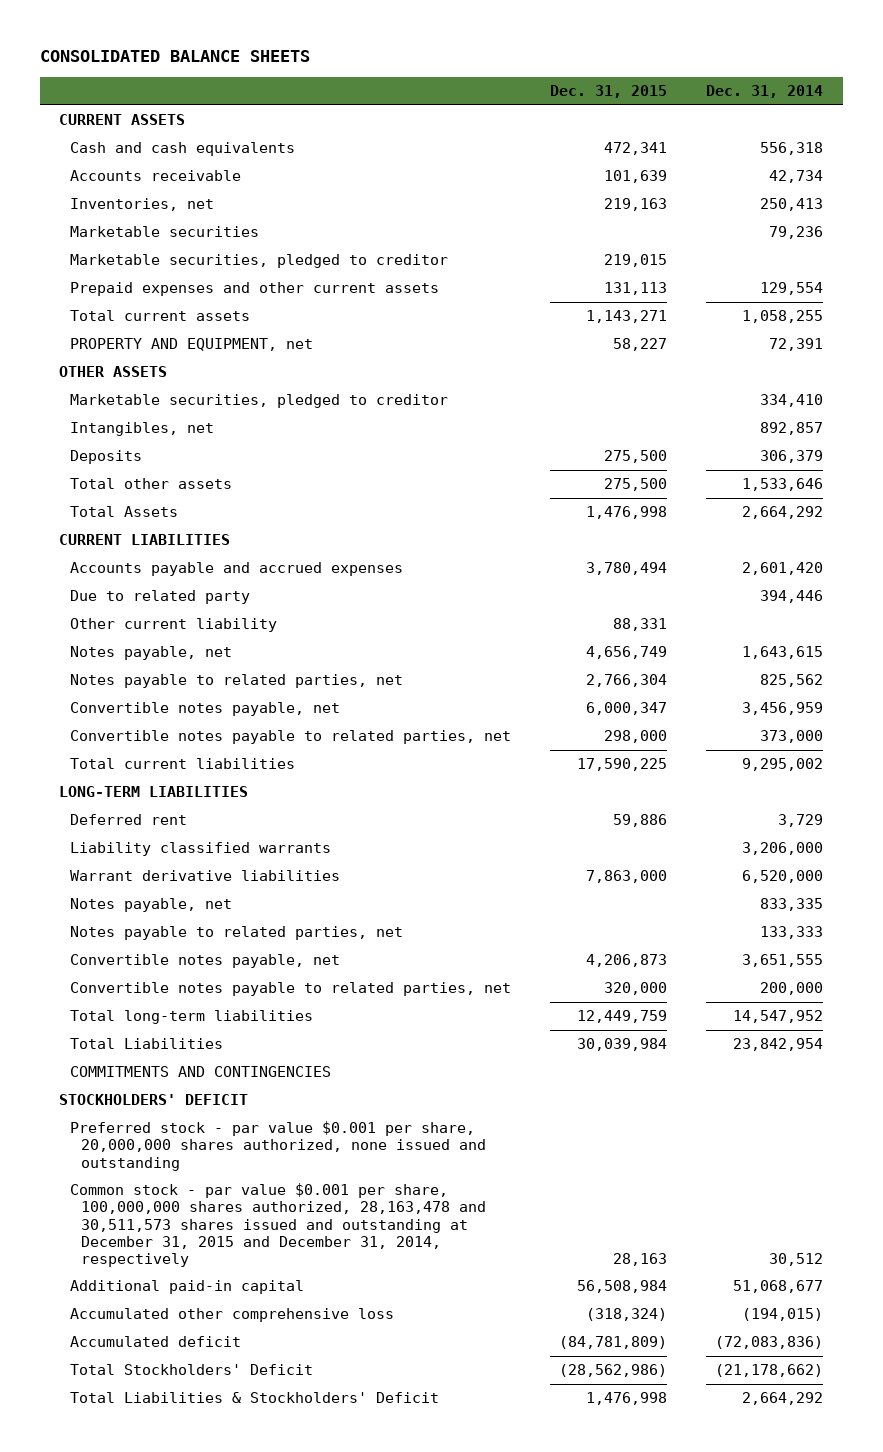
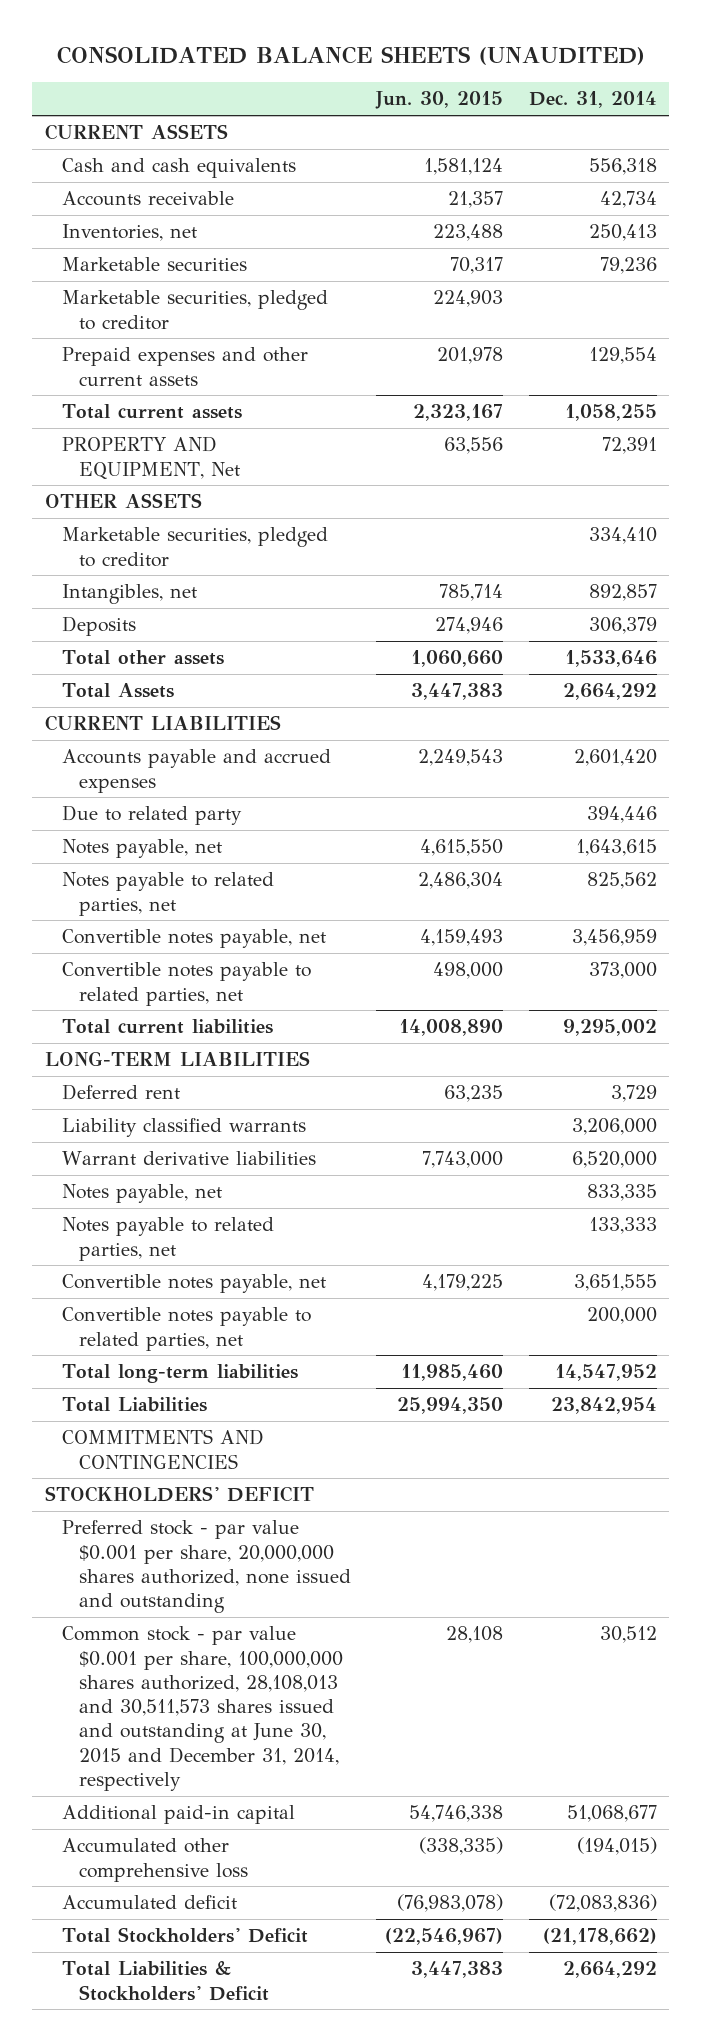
[39,50,310,63] CONSOLIDATED BALANCE SHEETS -> [56,45,645,65] CONSOLIDATED BALANCE SHEETS (UNAUDITED)
[550,85,668,99] Dec. 31, 2015 -> none
none -> [375,91,504,110] Jun. 30, 2015
[70,338,314,352] PROPERTY AND EQUIPMENT, net -> [62,436,241,480] PROPERTY AND EQUIPMENT, Net
[70,618,278,633] Other current liability -> none
[70,1183,486,1267] Common stock - par value $0.001 per share, 100,000,000 shares authorized, 28,163,478 and 30,511,573 shares issued and outstanding at December 31, 2015 and December 31, 2014, respectively -> [62,1626,344,1792] Common stock - par value $0.001 per share, 100,000,000 shares authorized, 28,108,013 and 30,511,573 shares issued and outstanding at June 30, 2015 and December 31, 2014, respectively

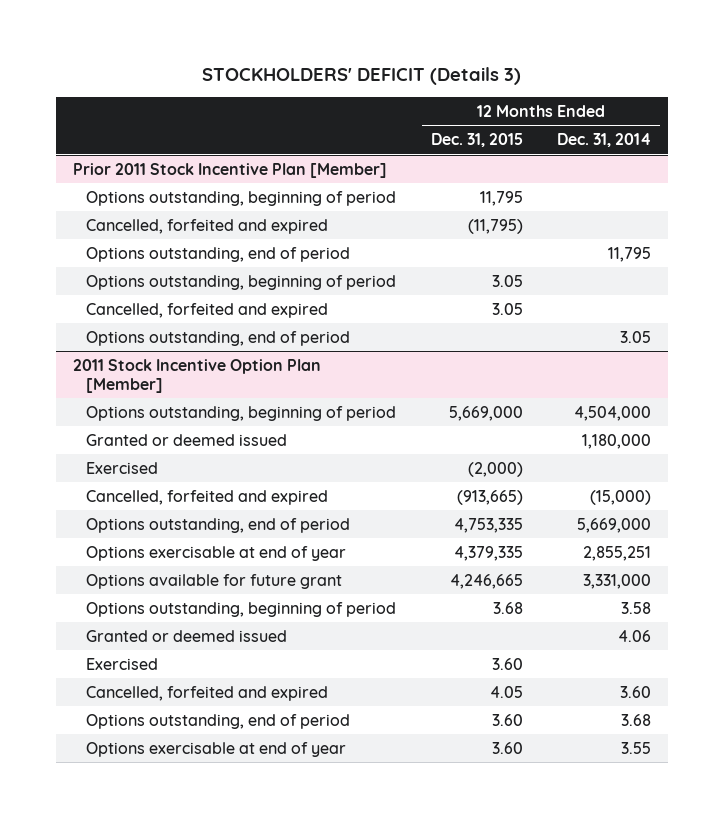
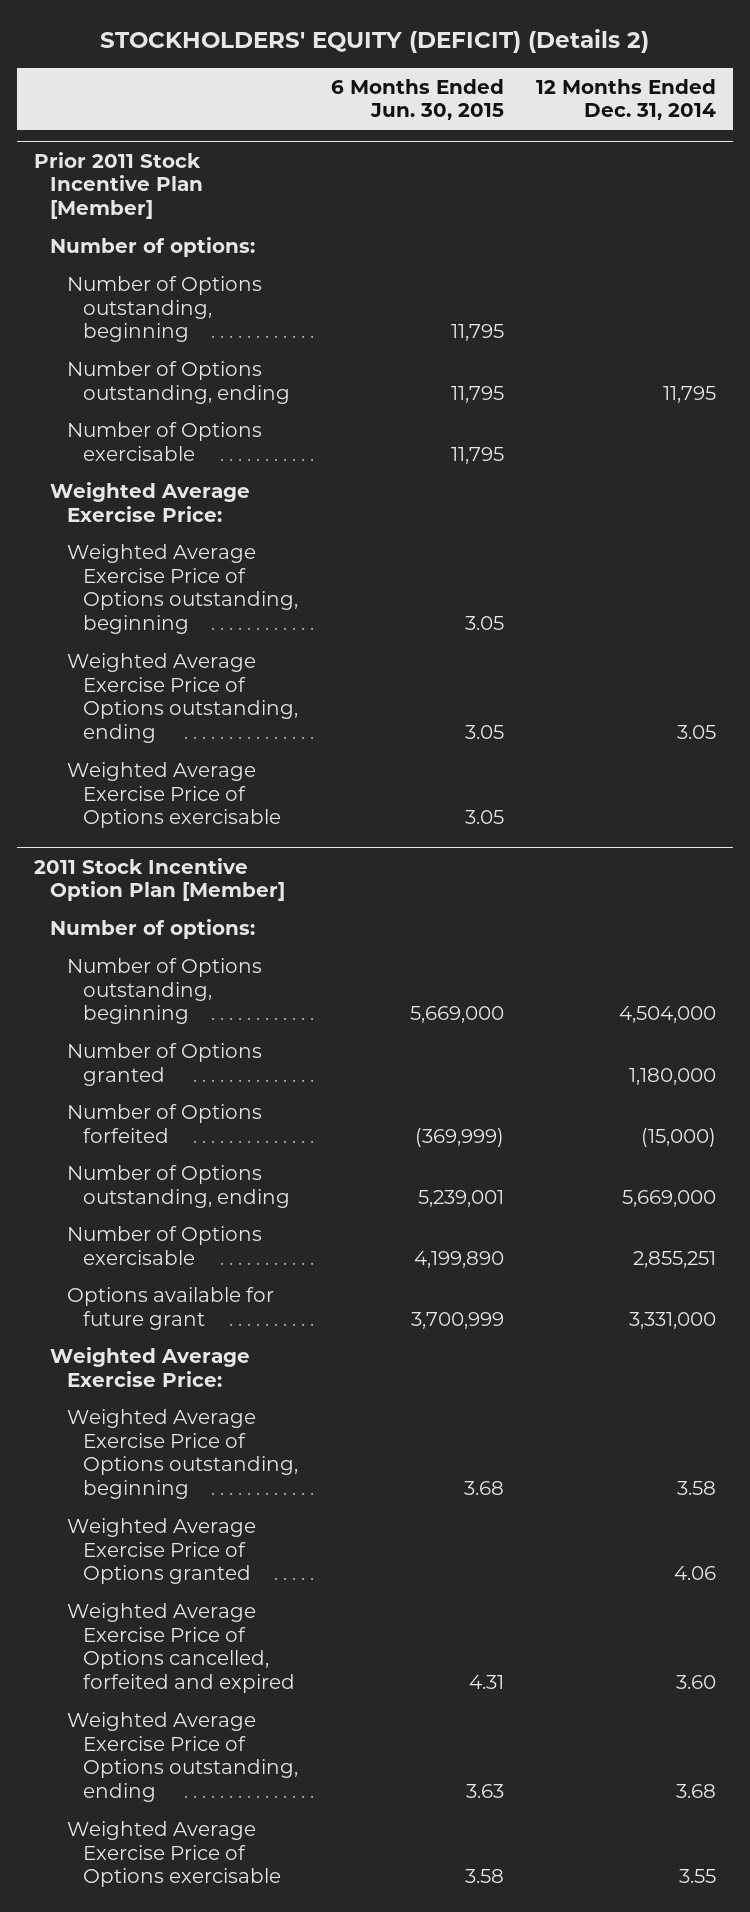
[202,67,522,86] STOCKHOLDERS' DEFICIT (Details 3) -> [99,29,649,54] STOCKHOLDERS' EQUITY (DEFICIT) (Details 2)
[430,133,523,148] Dec. 31, 2015 -> none
none -> [330,78,504,121] 6 Months Ended Jun. 30, 2015
[86,218,329,234] Cancelled, forfeited and expired -> none
[86,302,329,318] Cancelled, forfeited and expired -> none
none -> [50,236,256,257] Number of options:
[86,190,397,206] Options outstanding, beginning of period -> [66,275,262,343] Number of Options outstanding, beginning
[86,246,351,262] Options outstanding, end of period -> [66,360,291,404] Number of Options outstanding, ending
none -> [66,421,262,461] Number of Options exercisable
none -> [50,481,251,522] Weighted Average Exercise Price:
[86,274,397,290] Options outstanding, beginning of period -> [66,543,299,635] Weighted Average Exercise Price of Options outstanding, beginning
[86,330,351,346] Options outstanding, end of period -> [66,652,299,744] Weighted Average Exercise Price of Options outstanding, ending
none -> [66,761,282,829] Weighted Average Exercise Price of Options exercisable
[86,461,159,474] Exercised -> none
none -> [50,918,256,939] Number of options:
[86,405,397,421] Options outstanding, beginning of period -> [66,957,262,1025] Number of Options outstanding, beginning
[86,433,288,446] Granted or deemed issued -> [66,1042,262,1086] Number of Options granted
[86,489,329,505] Cancelled, forfeited and expired -> [66,1103,262,1143] Number of Options forfeited
[86,517,351,533] Options outstanding, end of period -> [66,1164,291,1208] Number of Options outstanding, ending
[86,545,347,561] Options exercisable at end of year -> [66,1225,262,1265] Number of Options exercisable
[86,657,159,670] Exercised -> none
[86,685,329,701] Cancelled, forfeited and expired -> none
none -> [50,1346,251,1387] Weighted Average Exercise Price:
[86,601,397,617] Options outstanding, beginning of period -> [66,1408,299,1500] Weighted Average Exercise Price of Options outstanding, beginning
[86,629,288,642] Granted or deemed issued -> [66,1517,256,1585] Weighted Average Exercise Price of Options granted
none -> [66,1602,296,1694] Weighted Average Exercise Price of Options cancelled, forfeited and expired
[86,713,351,729] Options outstanding, end of period -> [66,1711,299,1803] Weighted Average Exercise Price of Options outstanding, ending
[86,741,347,757] Options exercisable at end of year -> [66,1820,282,1888] Weighted Average Exercise Price of Options exercisable

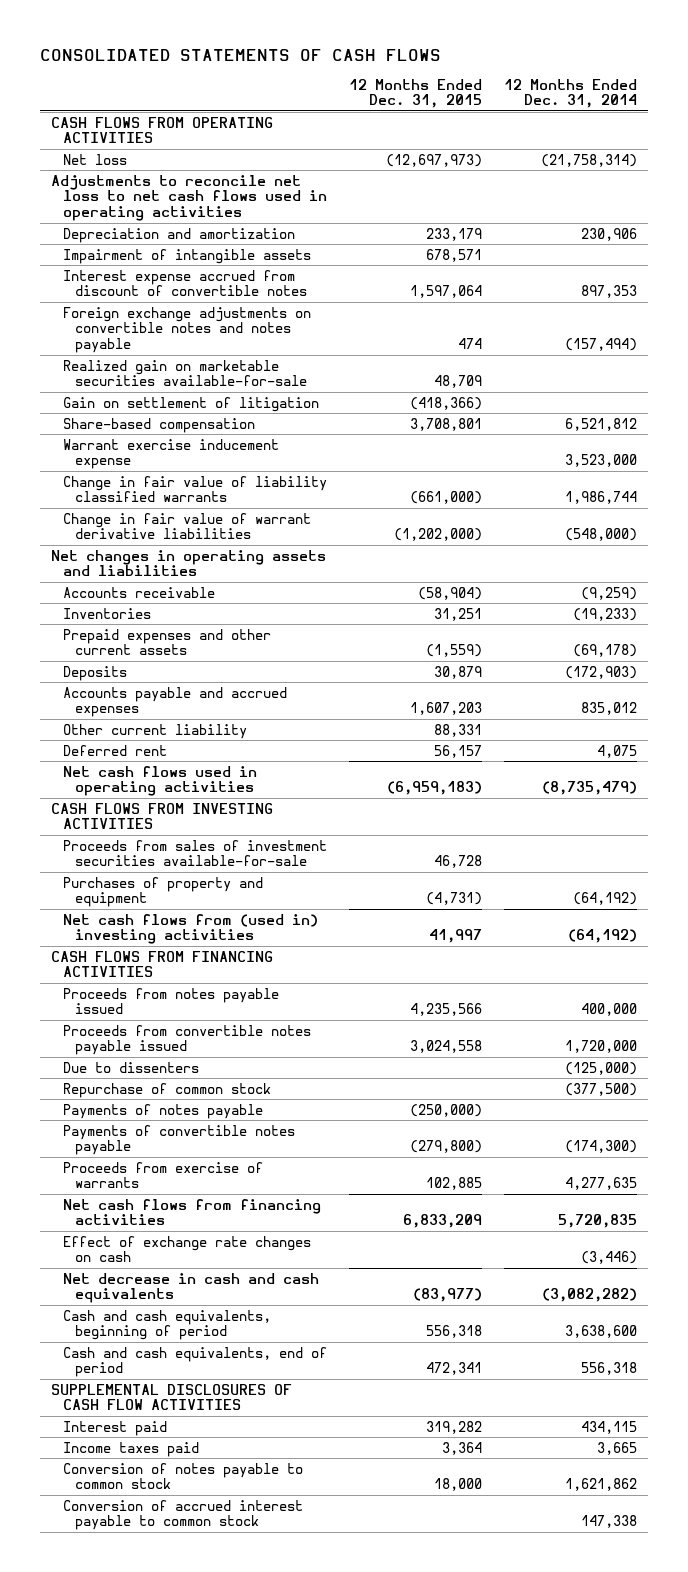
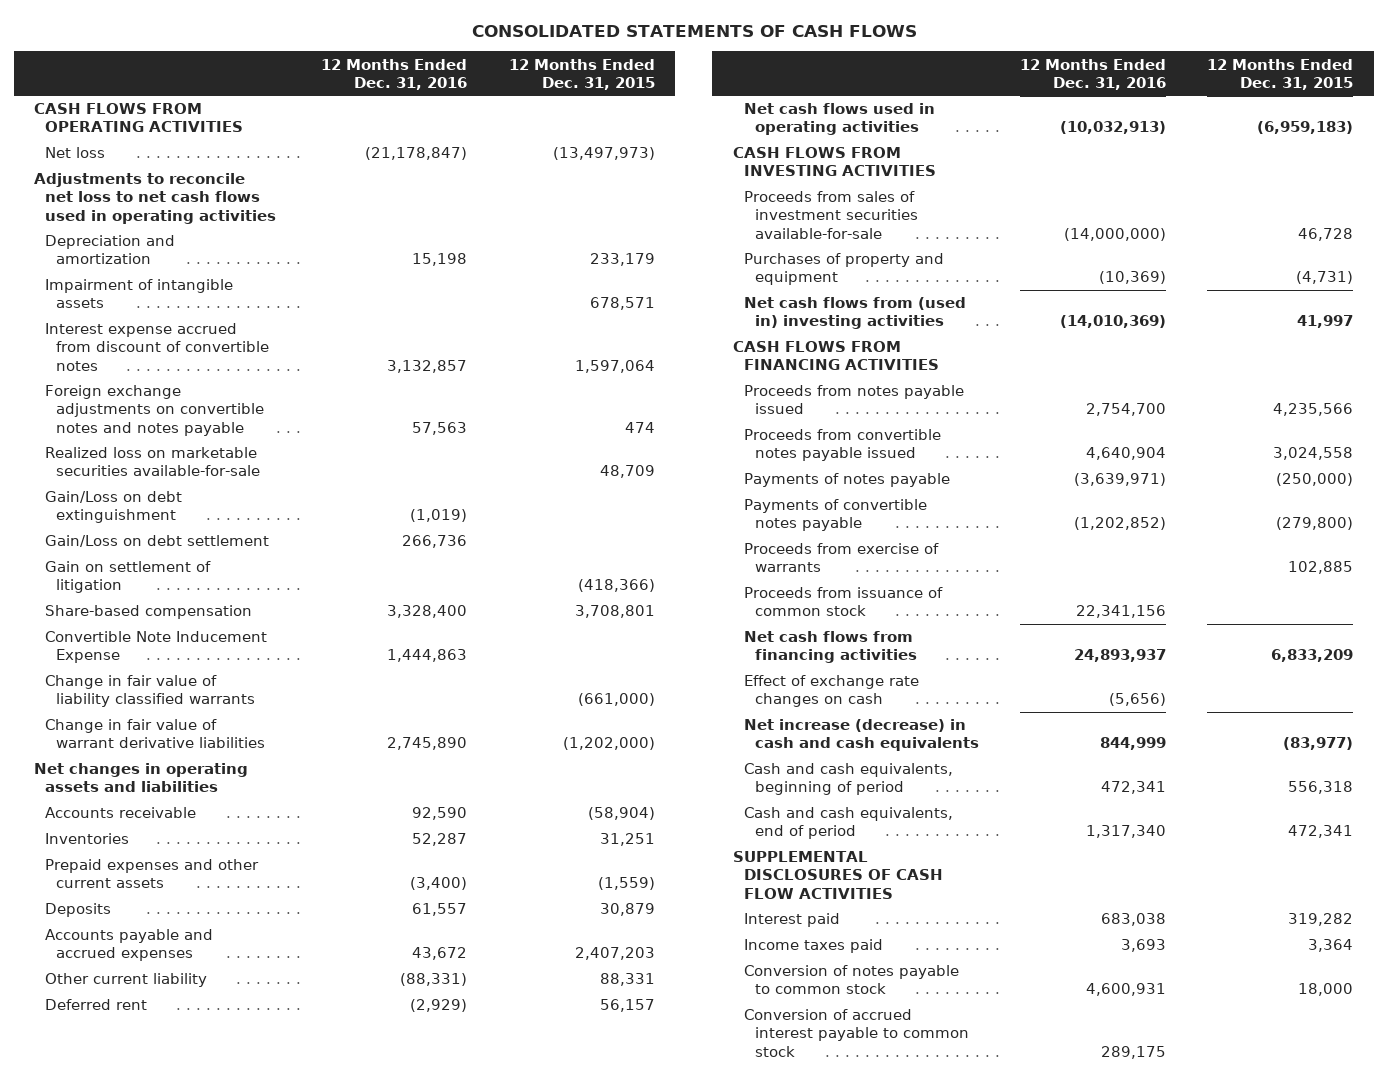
[504,78,638,109] 12 Months Ended Dec. 31, 2014 -> none
none -> [321,58,468,90] 12 Months Ended Dec. 31, 2016
[386,153,483,167] (12,697,973) -> [552,147,655,161] (13,497,973)
[63,359,308,387] Realized gain on marketable securities available-for-sale -> [45,447,261,477] Realized loss on marketable securities available-for-sale
none -> [45,491,183,524] Gain/Loss on debt extinguishment
none -> [45,535,270,548] Gain/Loss on debt settlement
[63,438,280,470] Warrant exercise inducement expense -> none
none -> [45,631,268,664] Convertible Note Inducement Expense
[410,702,483,716] 1,607,203 -> [574,947,655,961] 2,407,203
[63,1061,200,1073] Due to dissenters -> none
[63,1082,272,1098] Repurchase of common stock -> none
none -> [743,587,943,617] Proceeds from issuance of common stock
[63,1272,320,1304] Net decrease in cash and cash equivalents -> [743,719,980,752] Net increase (decrease) in cash and cash equivalents

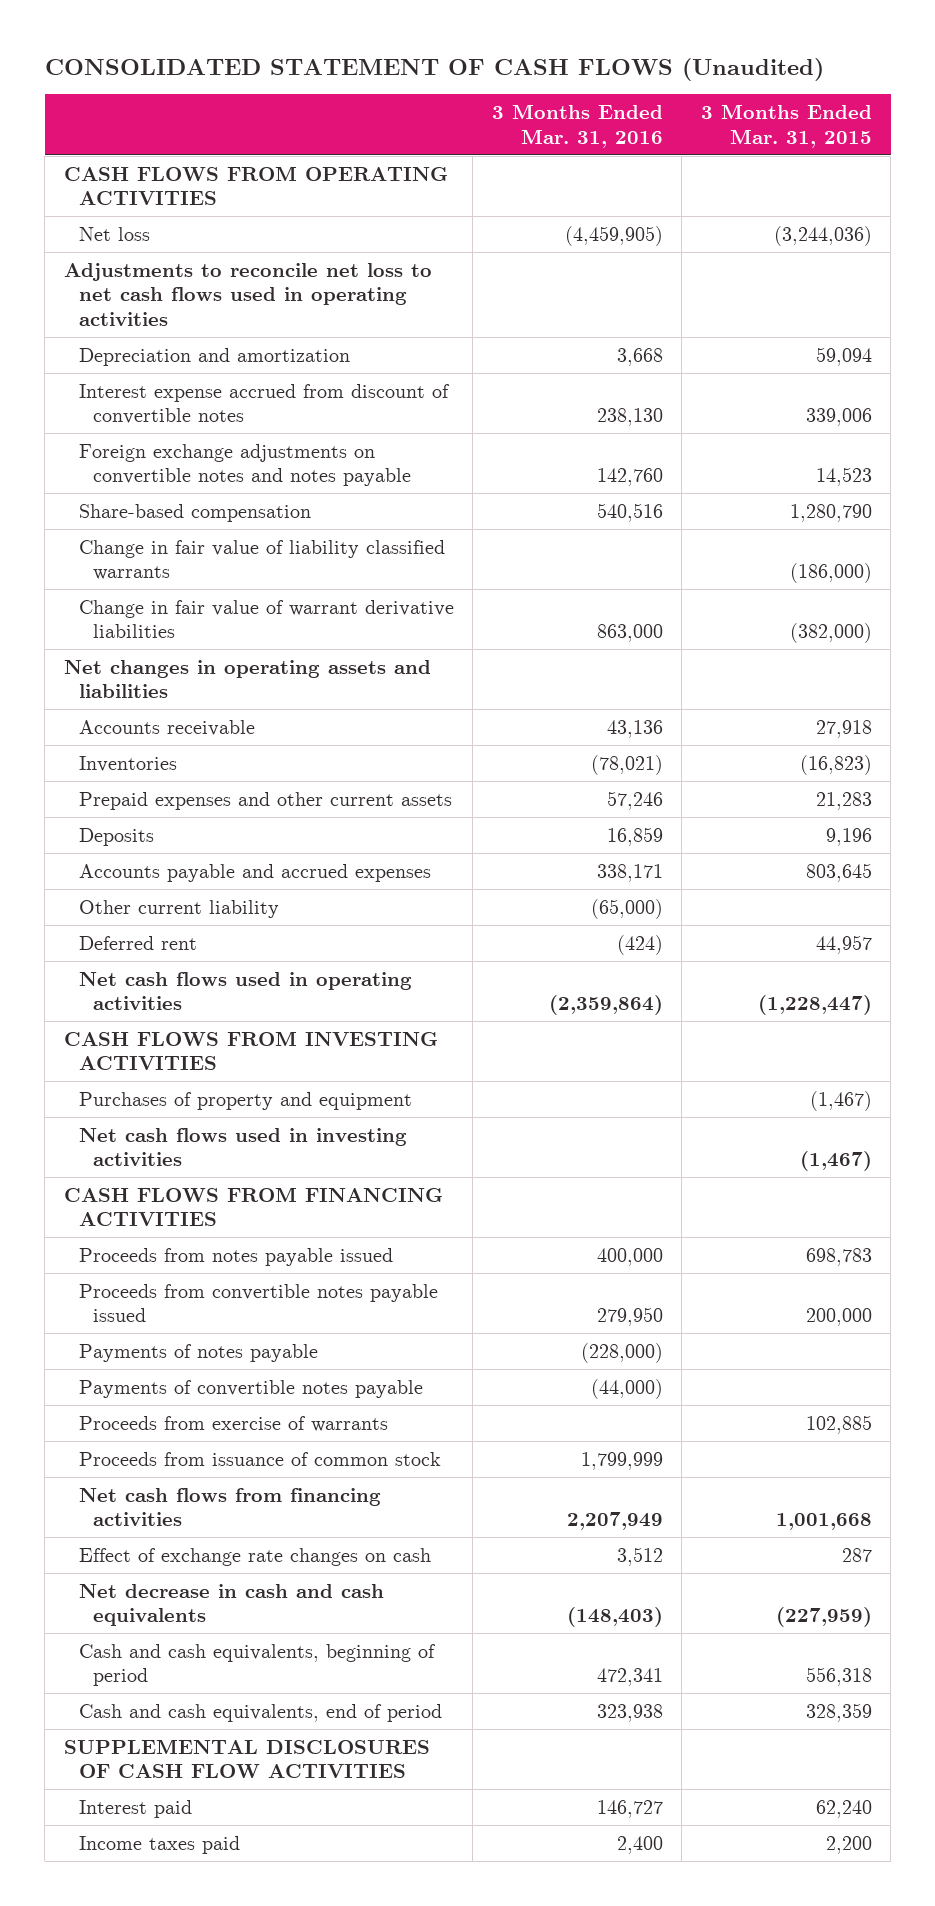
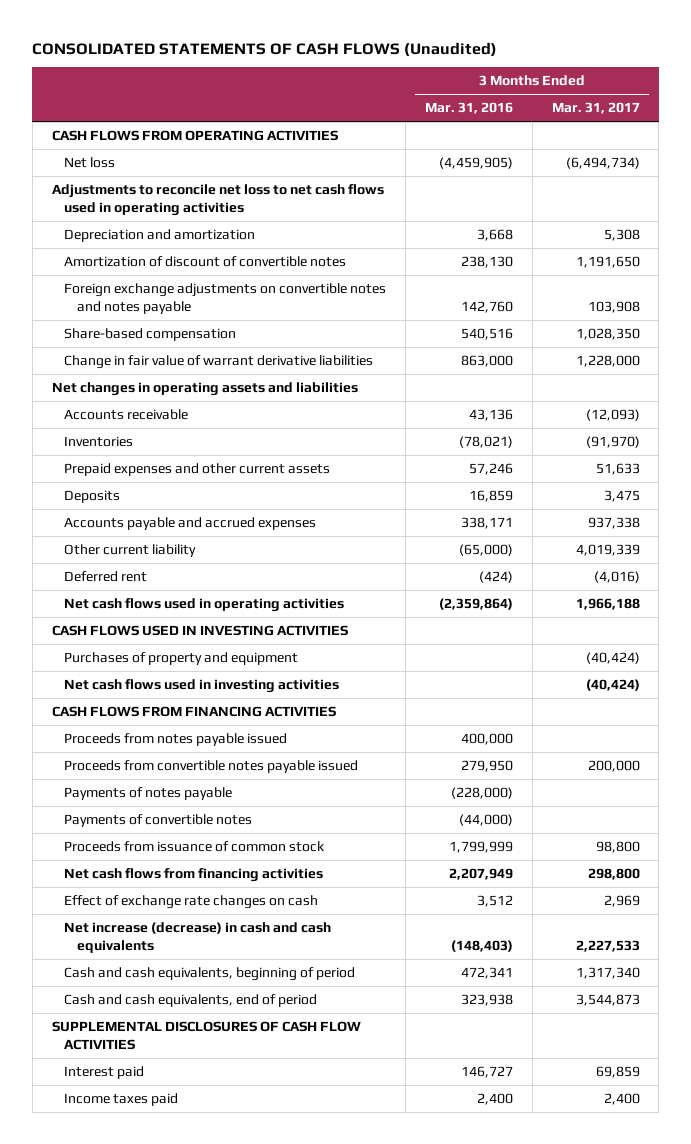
[44,57,824,81] CONSOLIDATED STATEMENT OF CASH FLOWS (Unaudited) -> [32,41,498,57] CONSOLIDATED STATEMENTS OF CASH FLOWS (Unaudited)
[700,104,872,148] 3 Months Ended Mar. 31, 2015 -> none
none -> [551,102,640,115] Mar. 31, 2017
[78,383,450,425] Interest expense accrued from discount of convertible notes -> [64,255,347,267] Amortization of discount of convertible notes
[78,539,445,581] Change in fair value of liability classified warrants -> none
[63,1030,438,1071] CASH FLOWS FROM INVESTING ACTIVITIES -> [51,624,348,636] CASH FLOWS USED IN INVESTING ACTIVITIES
[78,1415,388,1432] Proceeds from exercise of warrants -> none
[78,1379,423,1398] Payments of convertible notes payable -> [64,813,253,827] Payments of convertible notes
[78,1583,384,1627] Net decrease in cash and cash equivalents -> [64,921,332,953] Net increase (decrease) in cash and cash equivalents

